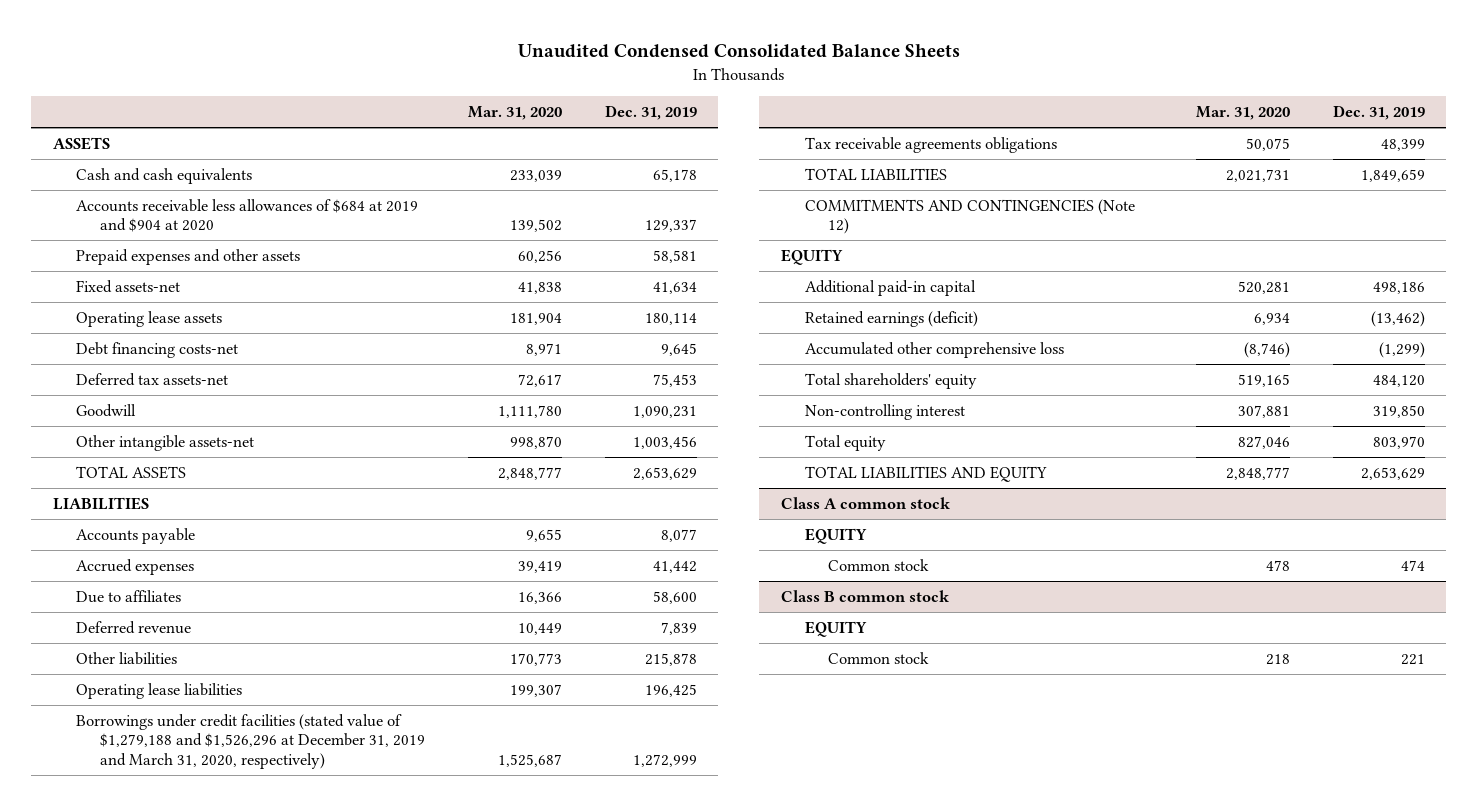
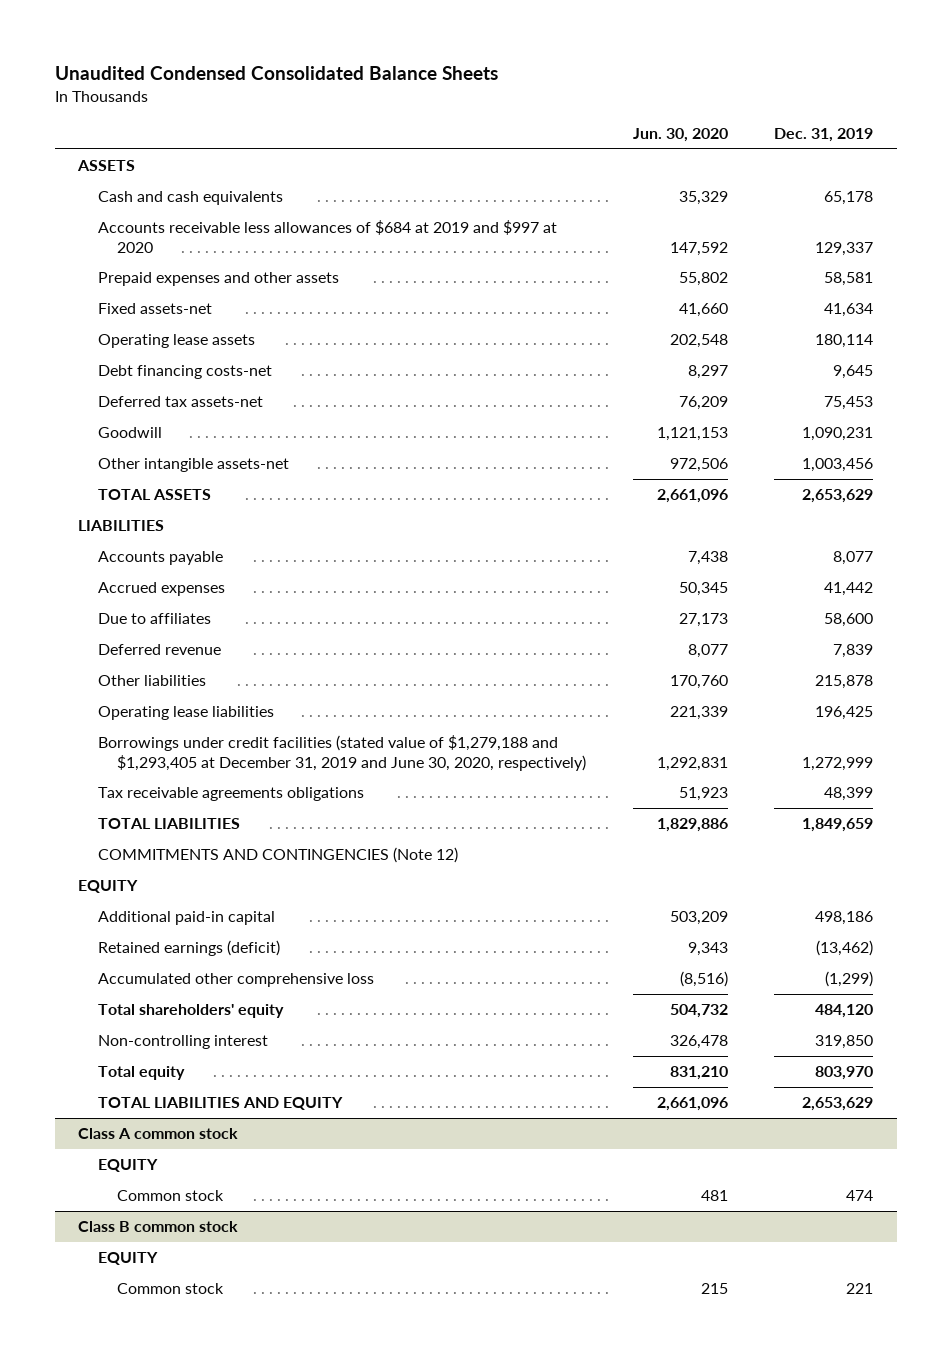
[467,106,562,121] Mar. 31, 2020 -> none
none -> [632,128,728,143] Jun. 30, 2020
[76,198,419,233] Accounts receivable less allowances of $684 at 2019 and $904 at 2020 -> [97,220,557,253] Accounts receivable less allowances of $684 at 2019 and $997 at 2020
[76,713,426,769] Borrowings under credit facilities (stated value of $1,279,188 and $1,526,296 at December 31, 2019 and March 31, 2020, respectively) -> [97,735,587,771] Borrowings under credit facilities (stated value of $1,279,188 and $1,293,405 at December 31, 2019 and June 30, 2020, respectively)

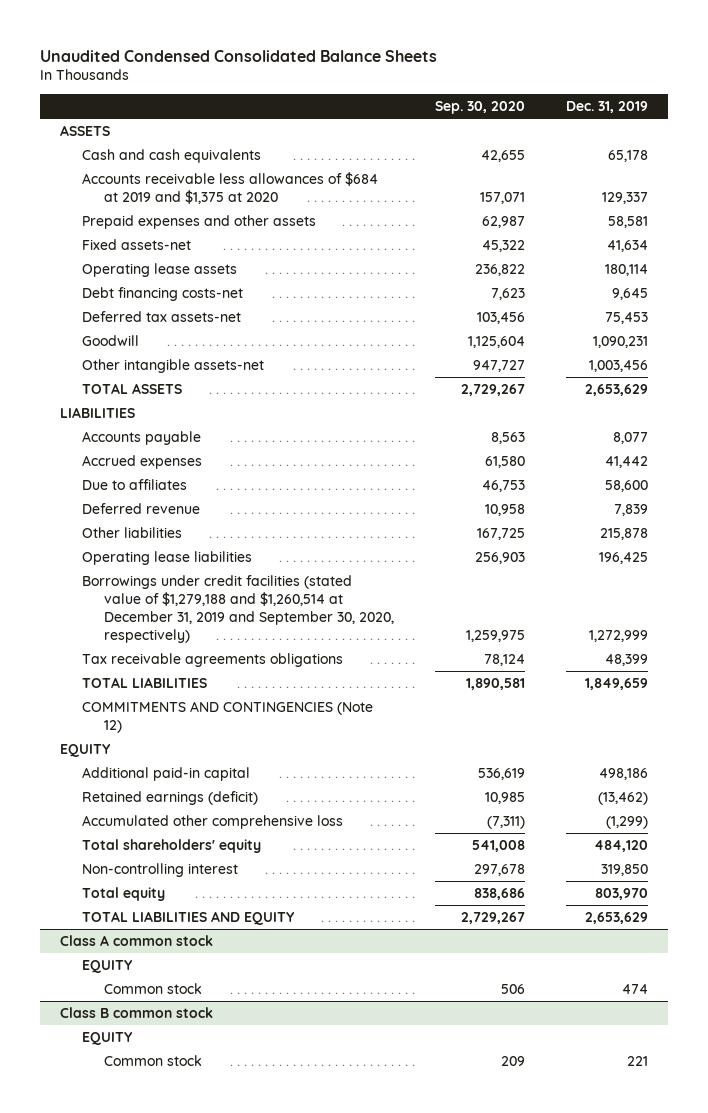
[632,128,728,143] Jun. 30, 2020 -> none
none -> [435,101,526,115] Sep. 30, 2020
[97,220,557,253] Accounts receivable less allowances of $684 at 2019 and $997 at 2020 -> [82,172,379,205] Accounts receivable less allowances of $684 at 2019 and $1,375 at 2020
[97,735,587,771] Borrowings under credit facilities (stated value of $1,279,188 and $1,293,405 at December 31, 2019 and June 30, 2020, respectively) -> [82,575,395,643] Borrowings under credit facilities (stated value of $1,279,188 and $1,260,514 at December 31, 2019 and September 30, 2020, respectively)

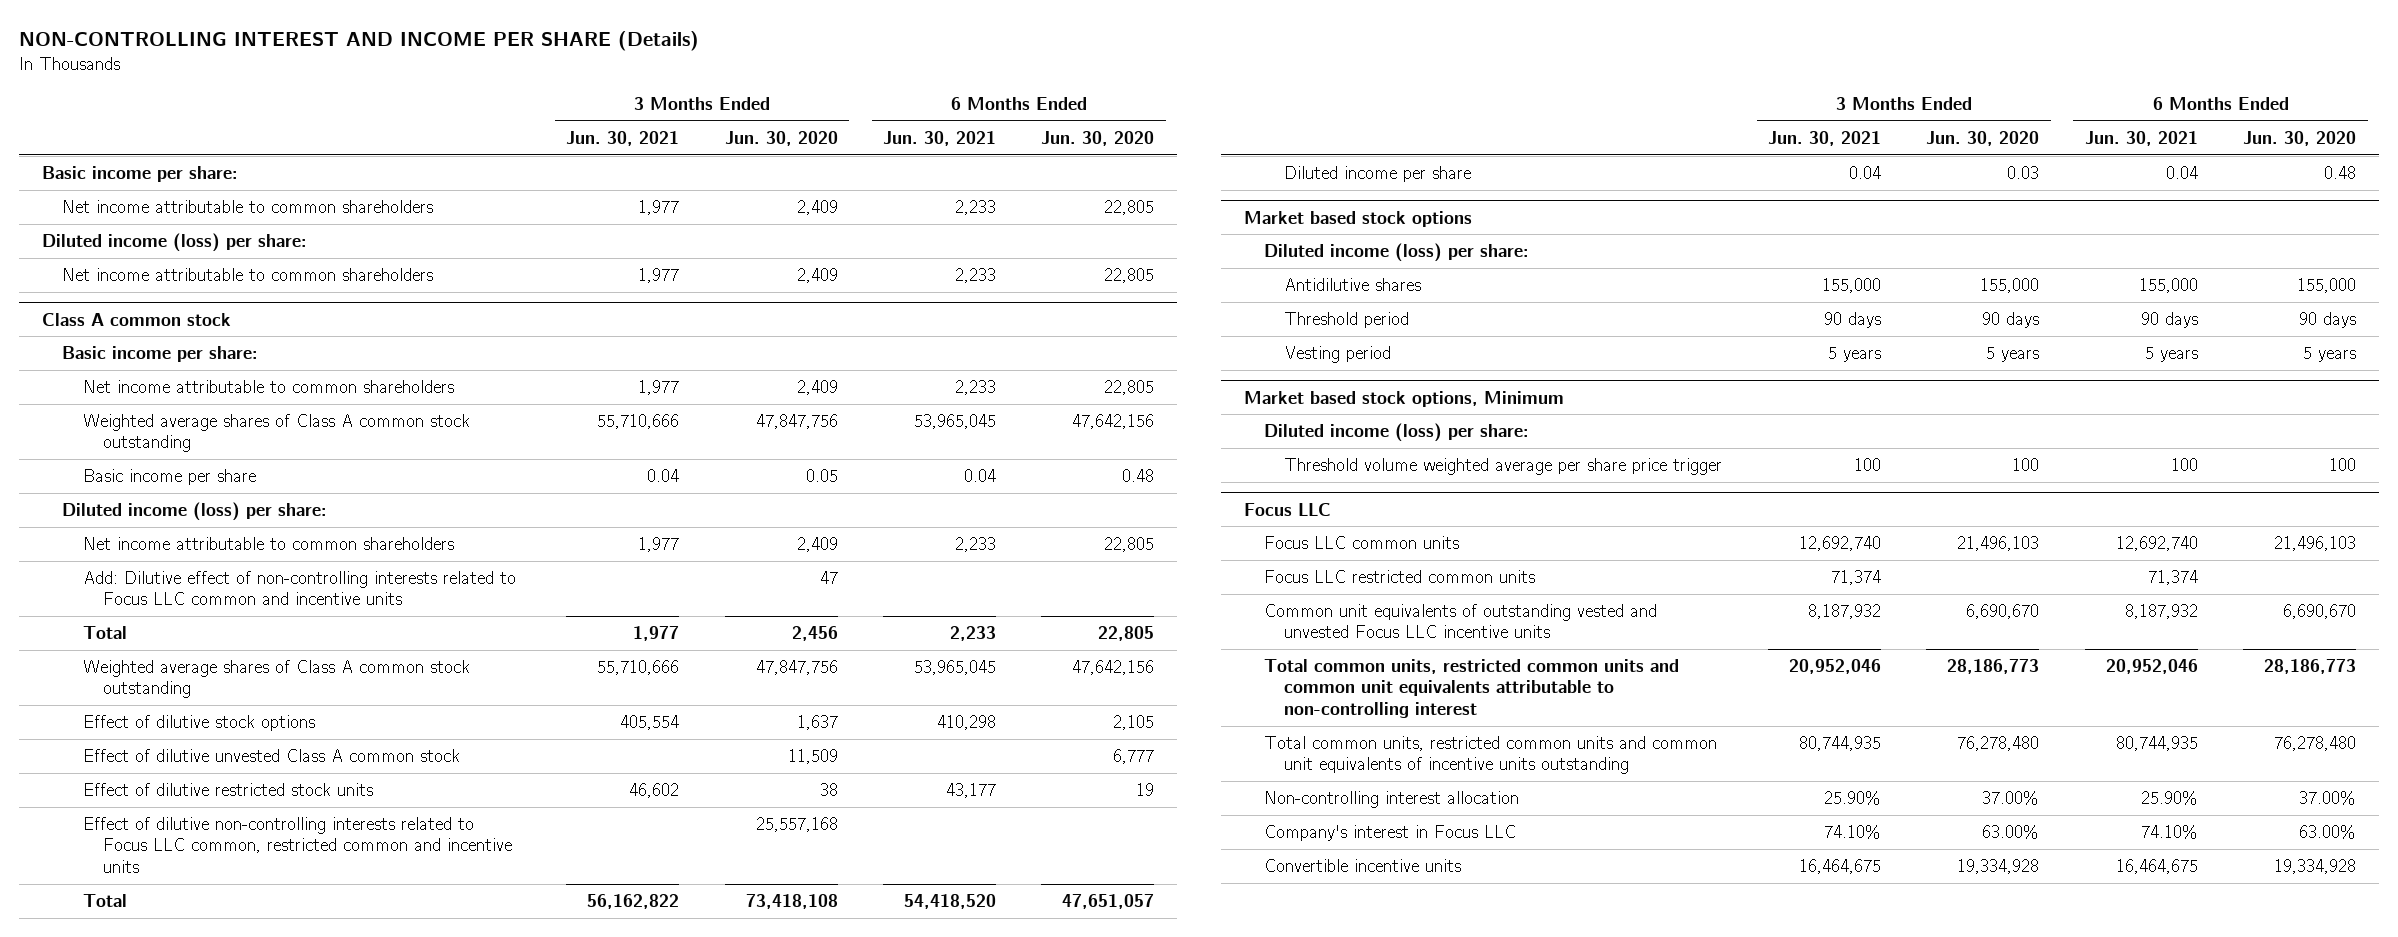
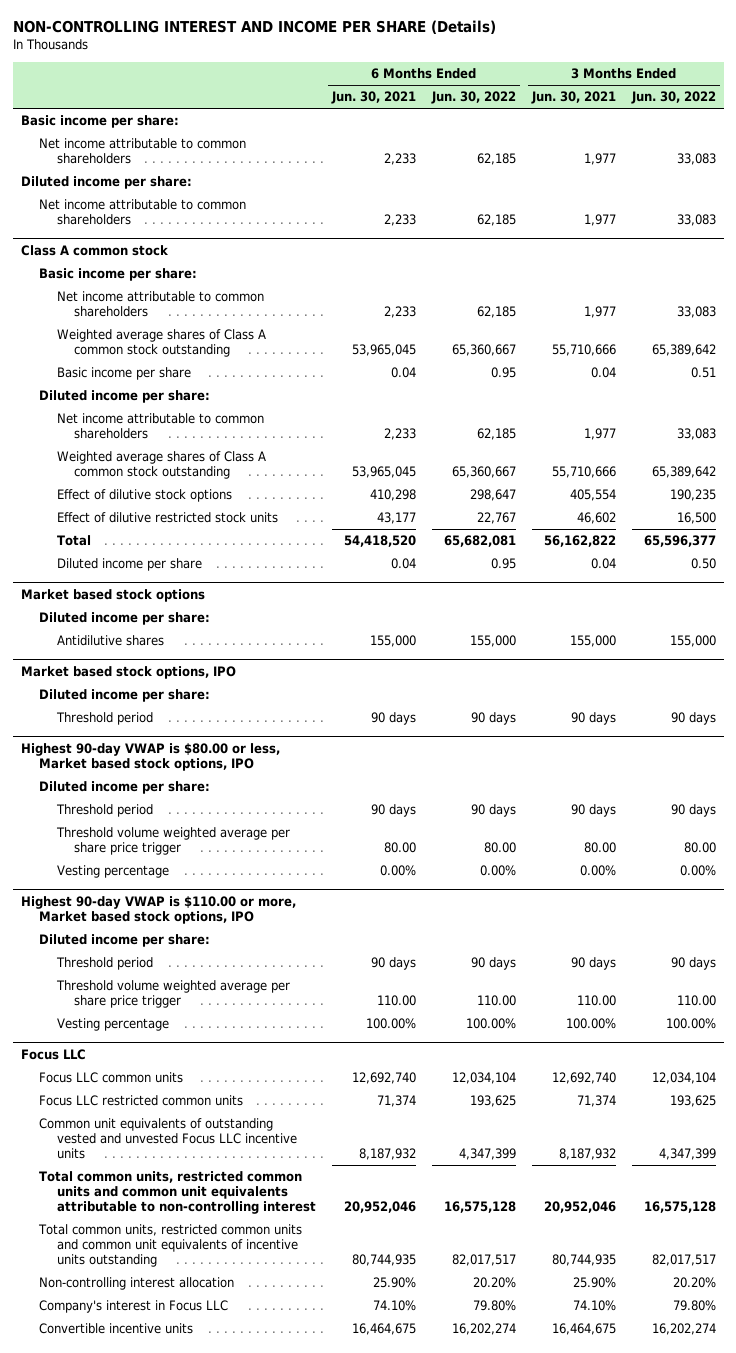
[724,130,838,146] Jun. 30, 2020 -> none
[1041,130,1155,146] Jun. 30, 2020 -> none
none -> [430,91,516,105] Jun. 30, 2022
none -> [630,91,716,105] Jun. 30, 2022
[41,232,307,252] Diluted income (loss) per share: -> [20,176,192,190] Diluted income per share:
[62,501,328,521] Diluted income (loss) per share: -> [38,390,210,404] Diluted income per share:
[82,570,516,606] Add: Dilutive effect of non-controlling interests related to Focus LLC common and incentive units -> none
[82,625,127,639] Total -> none
[82,748,460,762] Effect of dilutive unvested Class A common stock -> none
[82,816,513,873] Effect of dilutive non-controlling interests related to Focus LLC common, restricted common and incentive units -> none
[1263,242,1529,262] Diluted income (loss) per share: -> [38,612,210,626] Diluted income per share:
none -> [20,665,236,679] Market based stock options, IPO
none -> [38,689,210,703] Diluted income per share:
[1284,345,1392,363] Vesting period -> none
[1243,390,1564,407] Market based stock options, Minimum -> none
none -> [20,742,280,771] Highest 90-day VWAP is $80.00 or less, Market based stock options, IPO
[1263,422,1529,442] Diluted income (loss) per share: -> [38,781,210,795] Diluted income per share:
none -> [55,804,153,818] Threshold period
[1853,457,1881,471] 100 -> [583,842,616,854] 80.00
[2170,457,2198,471] 100 -> [383,842,416,854] 80.00
none -> [56,865,169,879] Vesting percentage
none -> [20,895,296,924] Highest 90-day VWAP is $110.00 or more, Market based stock options, IPO
none -> [38,934,210,948] Diluted income per share:
none -> [55,957,153,971] Threshold period
none -> [55,980,290,1009] Threshold volume weighted average per share price trigger
none -> [56,1018,169,1032] Vesting percentage

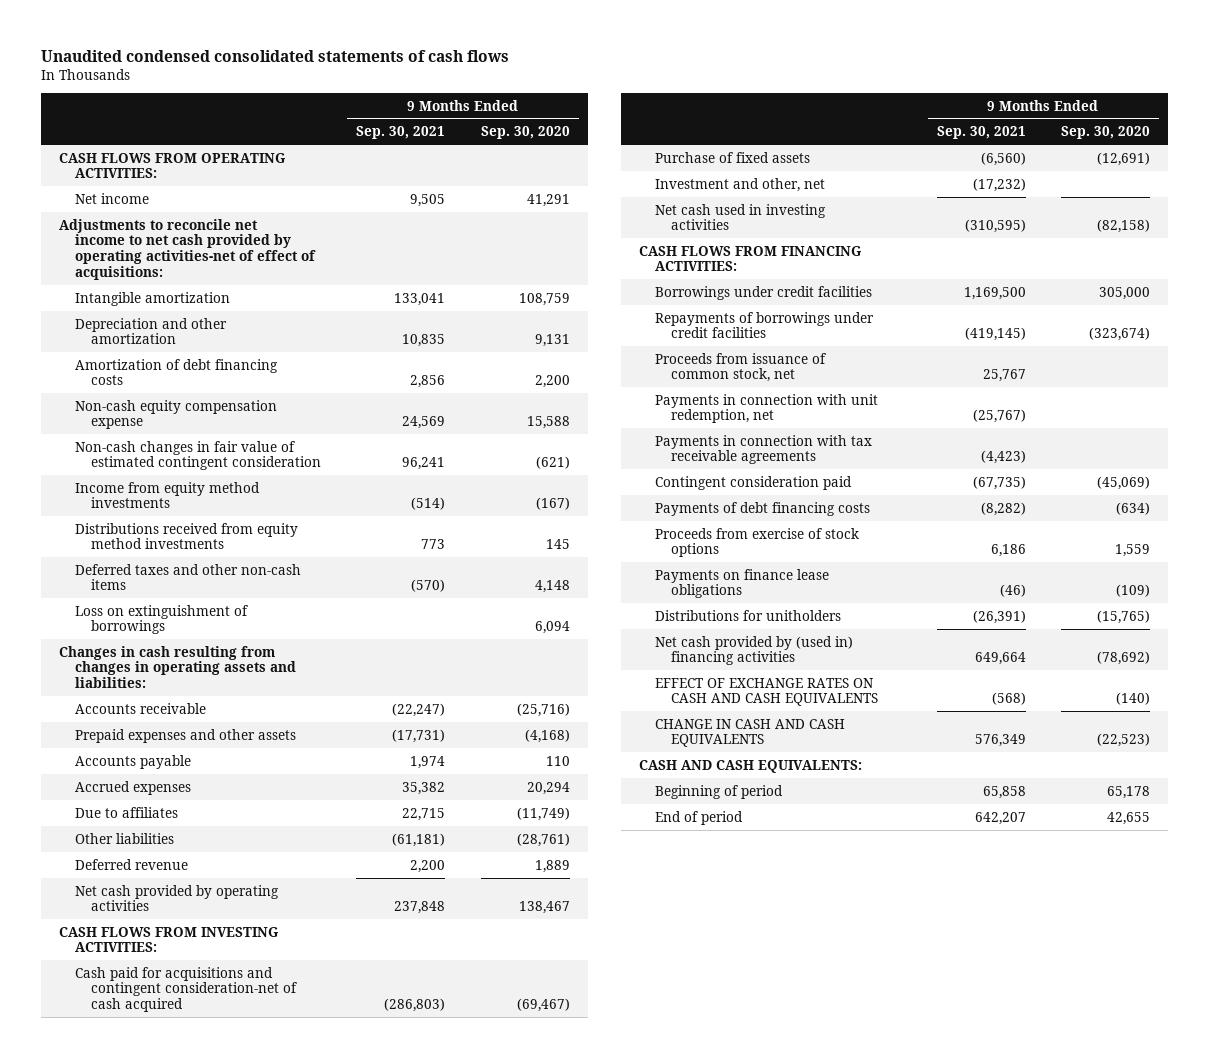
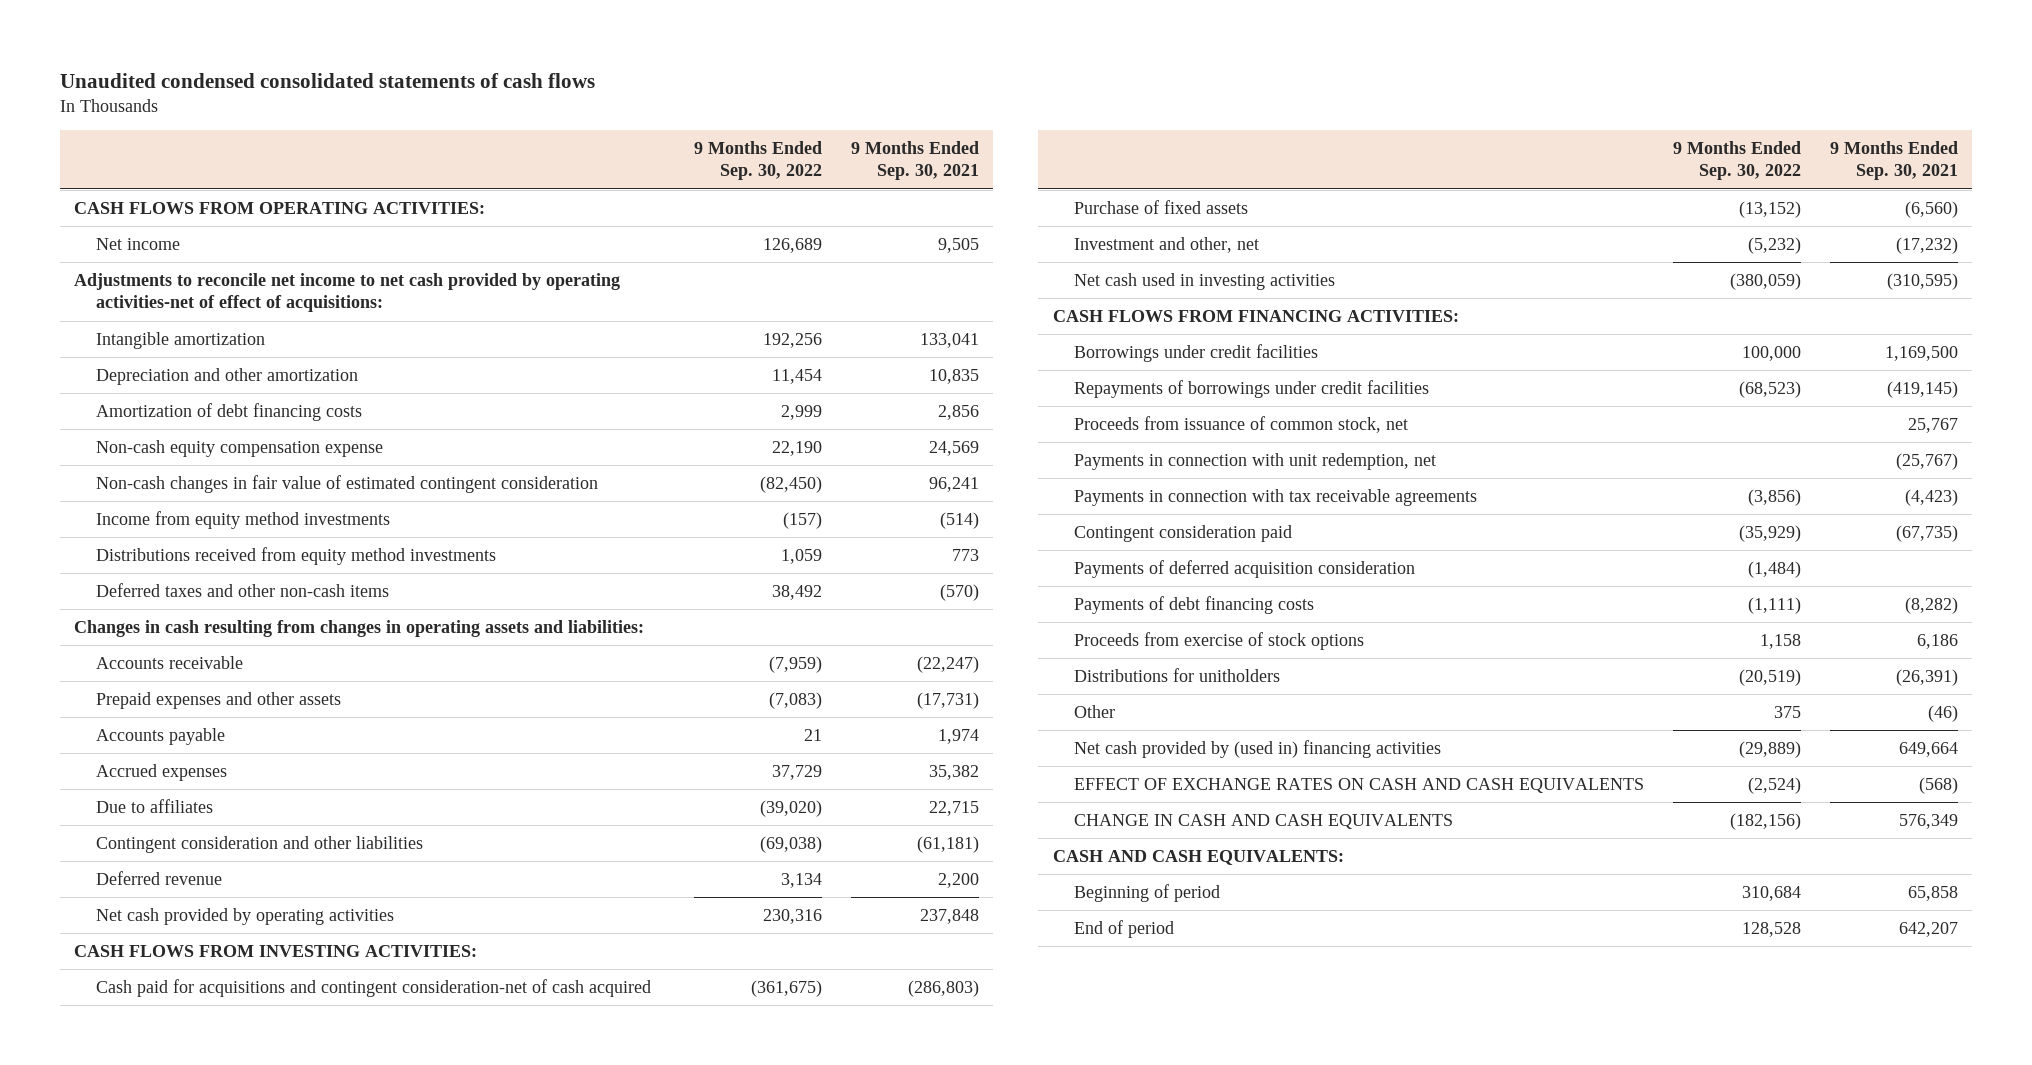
[480,126,570,140] Sep. 30, 2020 -> none
none -> [694,140,823,181] 9 Months Ended Sep. 30, 2022
[74,604,248,635] Loss on extinguishment of borrowings -> none
[74,832,174,844] Other liabilities -> [95,835,423,853] Contingent consideration and other liabilities
none -> [1074,559,1416,578] Payments of deferred acquisition consideration
[654,568,829,599] Payments on finance lease obligations -> none
none -> [1074,704,1116,718] Other

